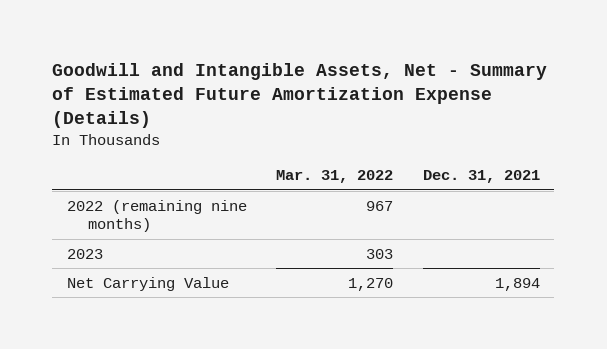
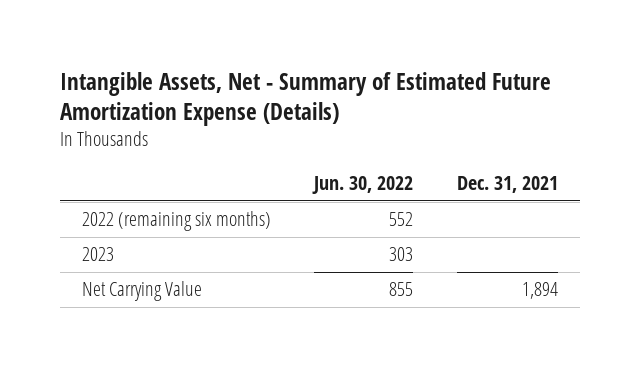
[52,63,548,129] Goodwill and Intangible Assets, Net - Summary of Estimated Future Amortization Expense (Details) -> [59,71,551,127] Intangible Assets, Net - Summary of Estimated Future Amortization Expense (Details)
[276,170,394,184] Mar. 31, 2022 -> none
none -> [312,176,414,195] Jun. 30, 2022
[67,199,248,233] 2022 (remaining nine months) -> [81,211,271,232] 2022 (remaining six months)

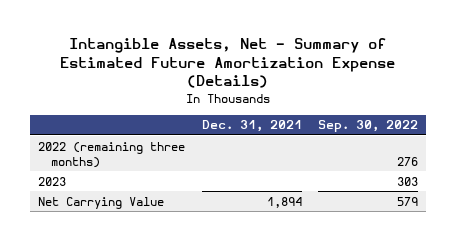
[312,176,414,195] Jun. 30, 2022 -> none
none -> [318,120,419,133] Sep. 30, 2022
[81,211,271,232] 2022 (remaining six months) -> [38,141,186,168] 2022 (remaining three months)

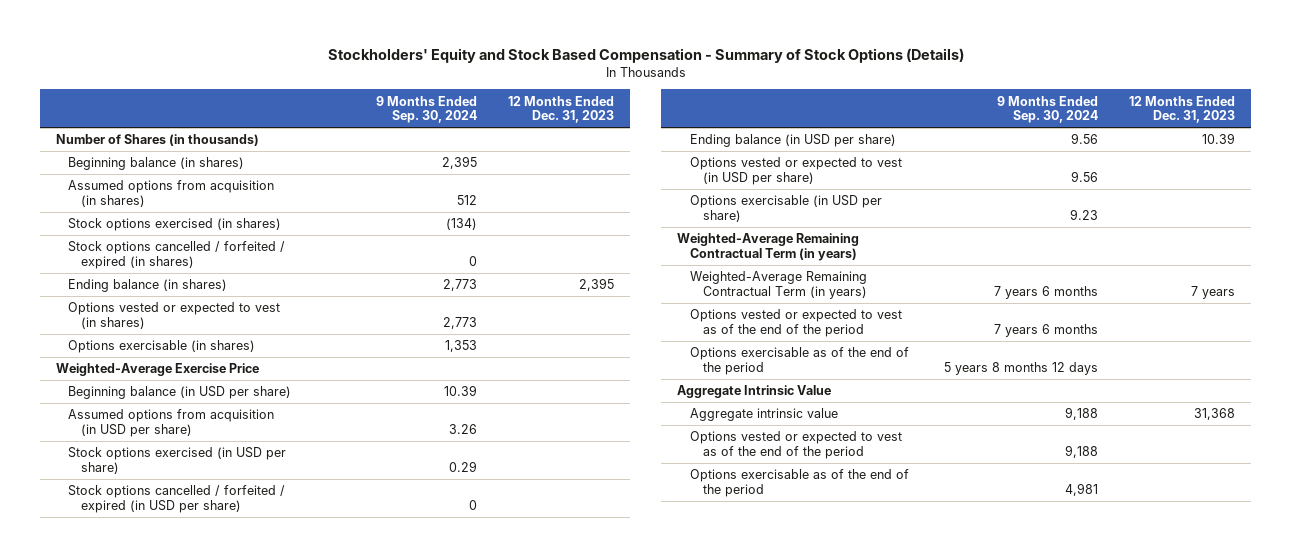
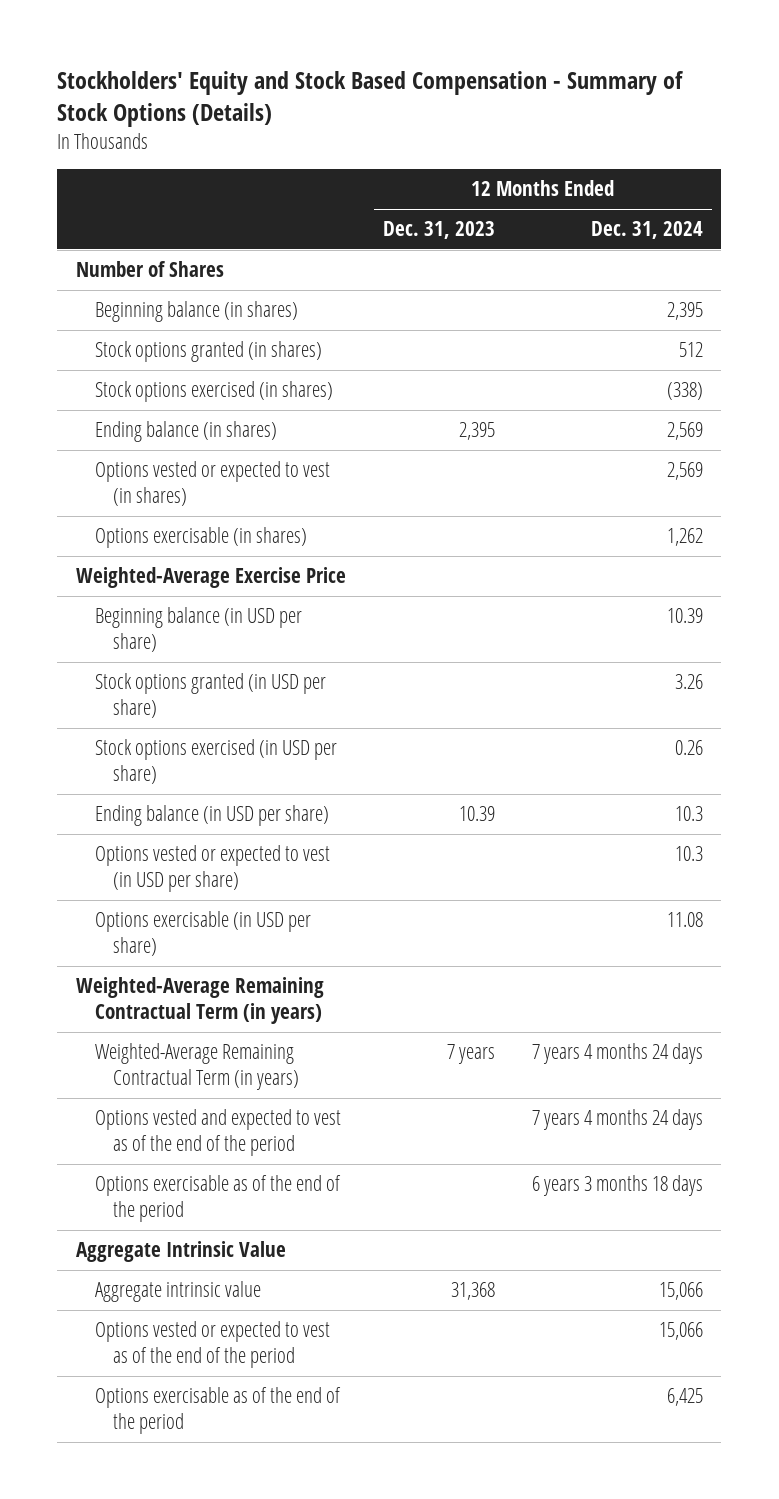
[375,95,477,124] 9 Months Ended Sep. 30, 2024 -> none
none -> [590,221,703,240] Dec. 31, 2024
[55,134,259,147] Number of Shares (in thousands) -> [75,261,224,278] Number of Shares
[68,180,275,208] Assumed options from acquisition (in shares) -> [94,341,322,363] Stock options granted (in shares)
[68,241,286,270] Stock options cancelled / forfeited / expired (in shares) -> none
[68,409,275,438] Assumed options from acquisition (in USD per share) -> [94,673,326,719] Stock options granted (in USD per share)
[68,485,286,514] Stock options cancelled / forfeited / expired (in USD per share) -> none
[689,309,902,338] Options vested or expected to vest as of the end of the period -> [94,1109,341,1157] Options vested and expected to vest as of the end of the period

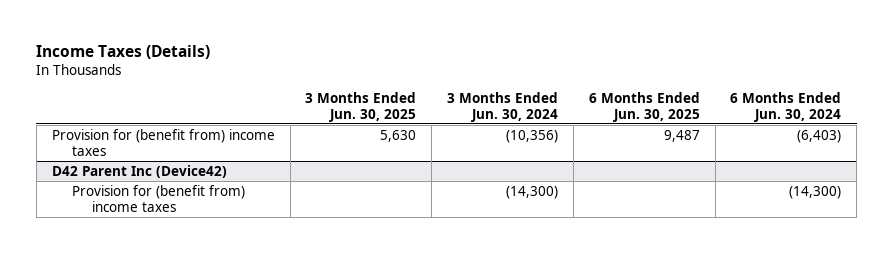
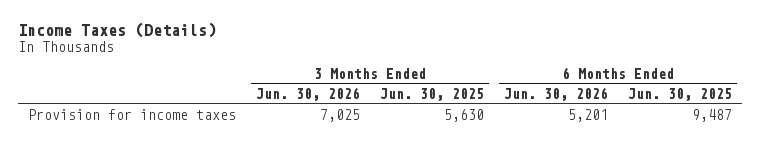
[447,91,559,123] 3 Months Ended Jun. 30, 2024 -> none
[730,91,842,123] 6 Months Ended Jun. 30, 2024 -> none
none -> [255,86,360,101] Jun. 30, 2026
none -> [503,86,608,101] Jun. 30, 2026
[51,164,227,178] D42 Parent Inc (Device42) -> none
[71,184,245,212] Provision for (benefit from) income taxes -> none
[51,128,275,156] Provision for (benefit from) income taxes -> [27,109,236,121] Provision for income taxes

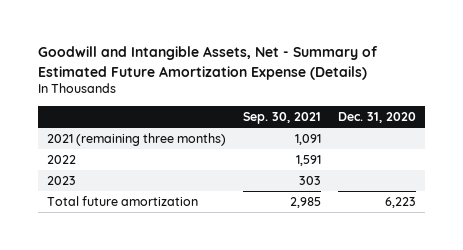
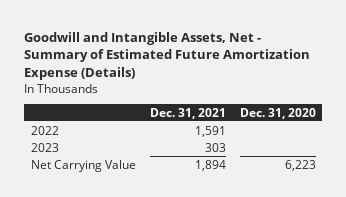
[242,111,321,124] Sep. 30, 2021 -> none
none -> [149,107,226,119] Dec. 31, 2021
[46,133,226,147] 2021 (remaining three months) -> none
[46,196,198,207] Total future amortization -> [30,159,136,172] Net Carrying Value

